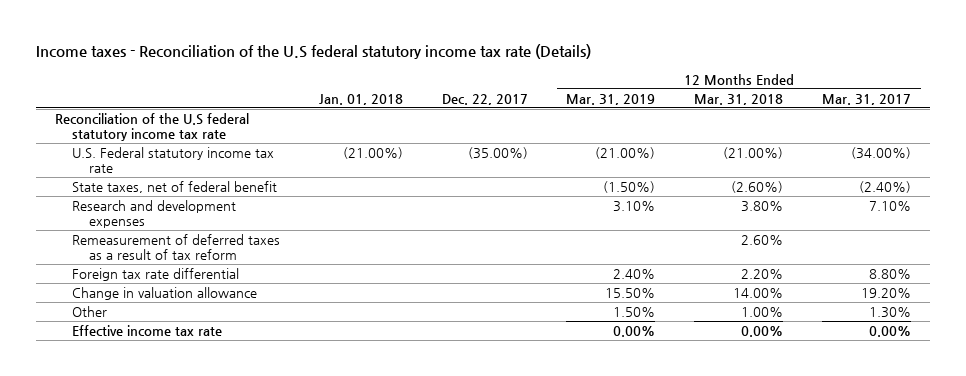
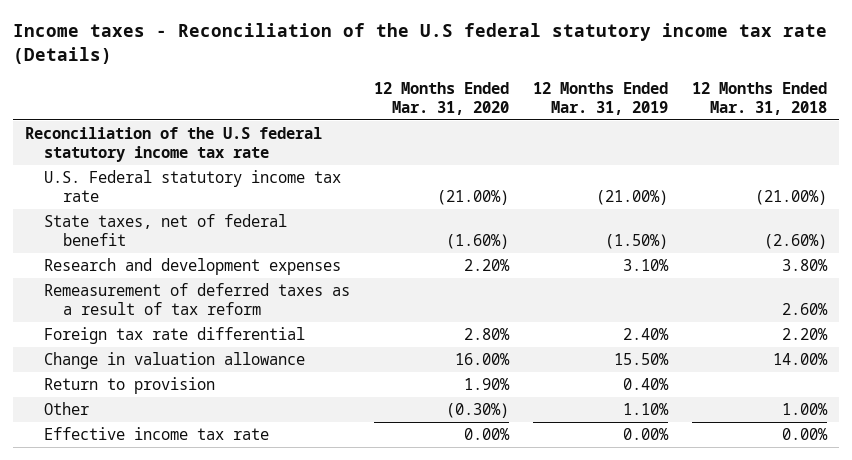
[318,93,403,105] Jan. 01, 2018 -> none
[441,93,528,105] Dec. 22, 2017 -> none
[821,93,911,105] Mar. 31, 2017 -> none
none -> [374,82,510,115] 12 Months Ended Mar. 31, 2020
none -> [43,377,215,395] Return to provision
[613,307,656,318] 1.50% -> [623,403,670,416] 1.10%

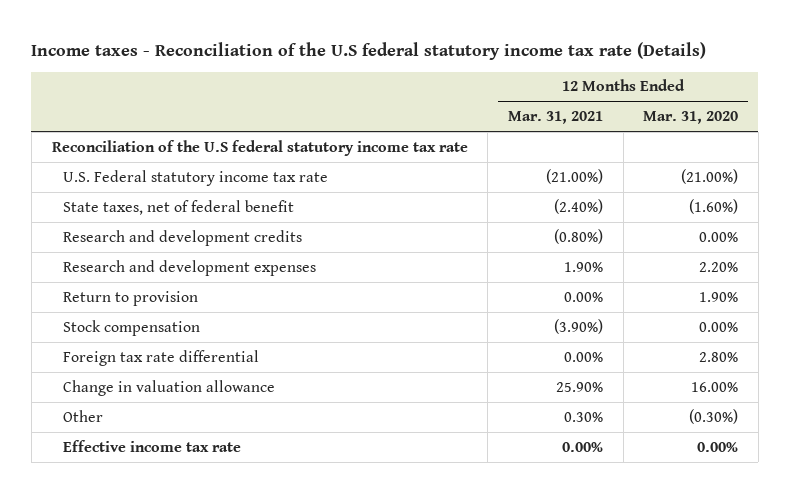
[533,82,669,115] 12 Months Ended Mar. 31, 2019 -> none
[692,82,828,115] 12 Months Ended Mar. 31, 2018 -> none
none -> [507,111,603,125] Mar. 31, 2021
none -> [63,229,303,246] Research and development credits
[43,283,350,315] Remeasurement of deferred taxes as a result of tax reform -> none
[43,377,215,395] Return to provision -> [63,290,199,306] Return to provision
none -> [63,319,201,336] Stock compensation

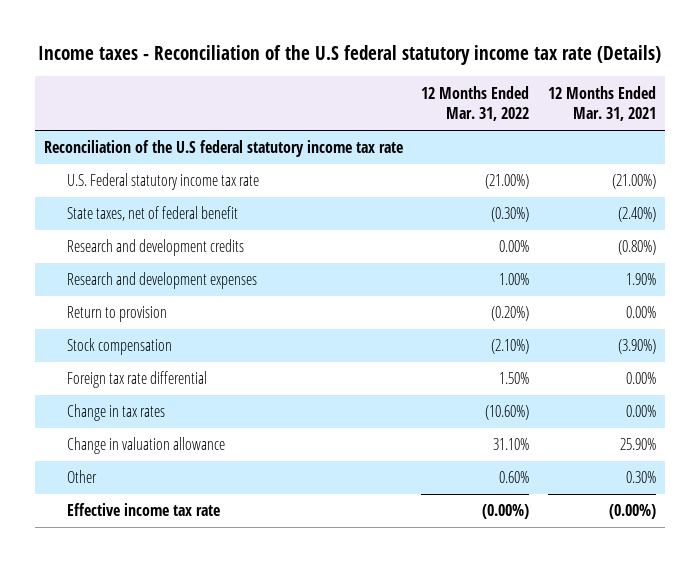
[643,111,739,125] Mar. 31, 2020 -> none
none -> [421,85,530,122] 12 Months Ended Mar. 31, 2022
none -> [67,404,166,422] Change in tax rates
[561,441,603,452] 0.00% -> [608,504,656,520] (0.00%)

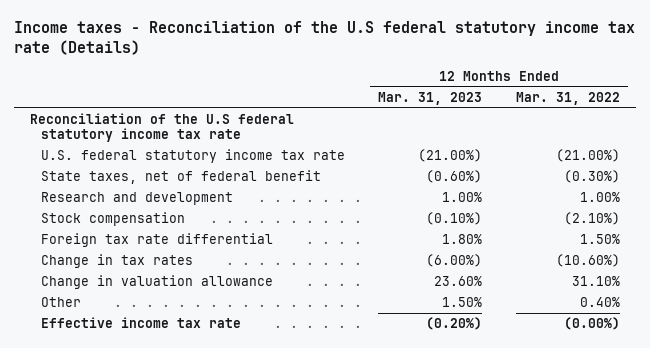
[547,85,656,122] 12 Months Ended Mar. 31, 2021 -> none
none -> [378,92,483,106] Mar. 31, 2023
[67,173,260,191] U.S. Federal statutory income tax rate -> [41,149,346,164] U.S. federal statutory income tax rate
[67,272,258,290] Research and development expenses -> none
[67,306,168,323] Return to provision -> none
[67,239,245,257] Research and development credits -> [41,192,234,206] Research and development
[499,240,530,253] 0.00% -> [579,192,620,203] 1.00%
[499,471,530,484] 0.60% -> [579,297,620,308] 0.40%

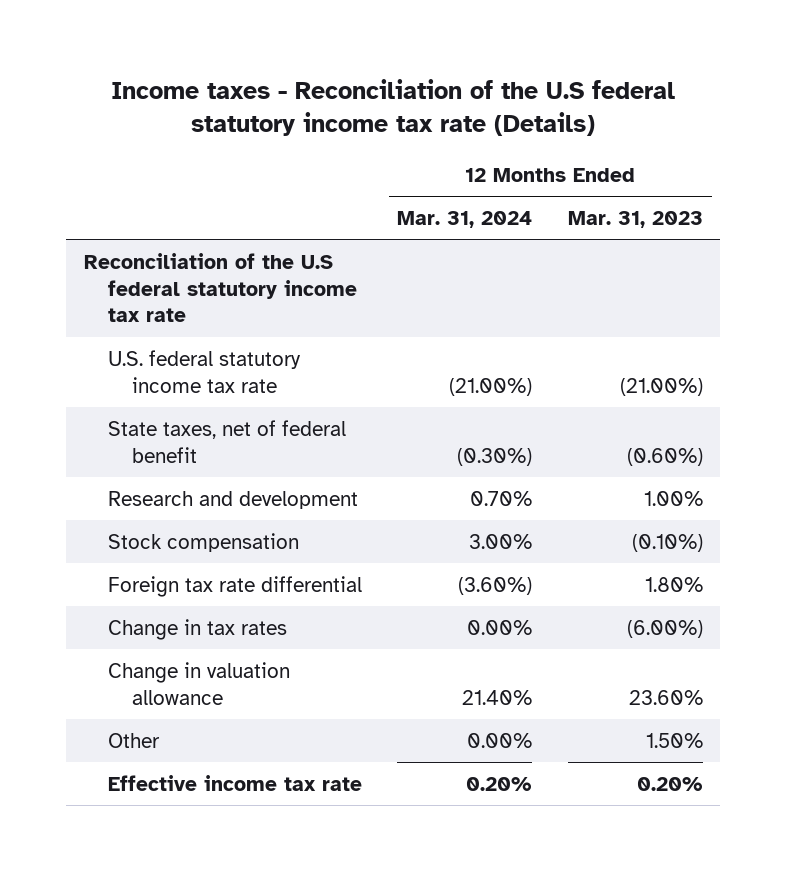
[515,92,620,106] Mar. 31, 2022 -> none
none -> [397,210,533,228] Mar. 31, 2024
[426,317,483,331] (0.20%) -> [636,776,703,791] 0.20%

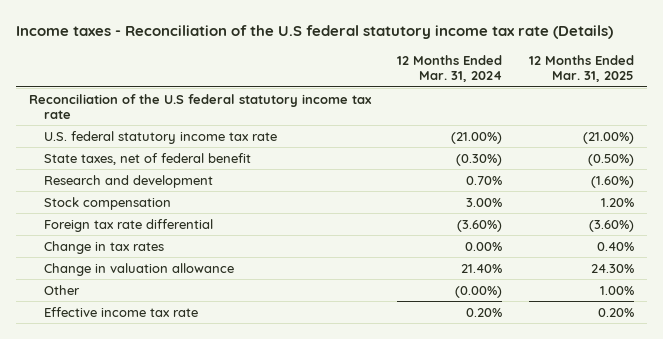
[567,210,703,228] Mar. 31, 2023 -> none
none -> [528,55,634,83] 12 Months Ended Mar. 31, 2025
[467,732,533,748] 0.00% -> [455,285,503,298] (0.00%)

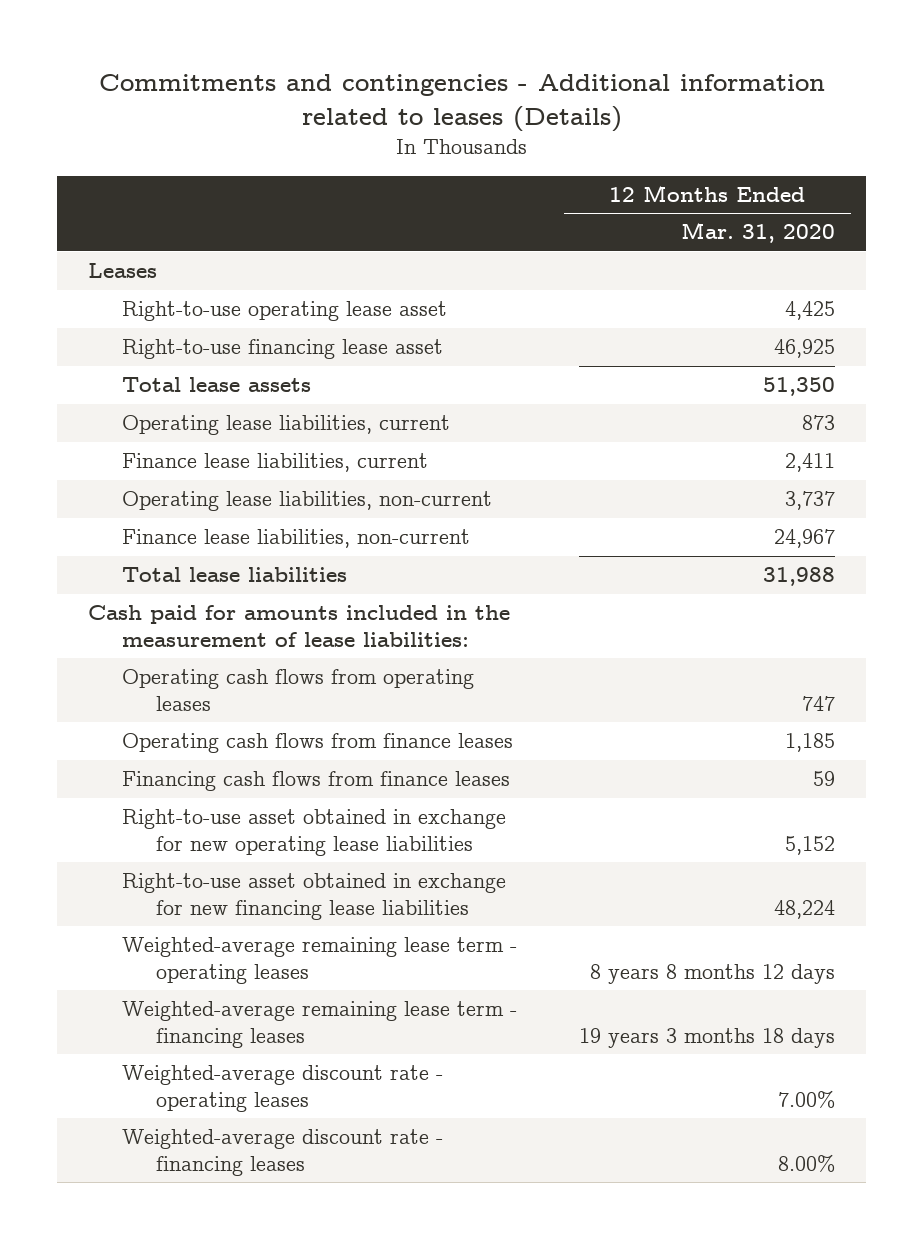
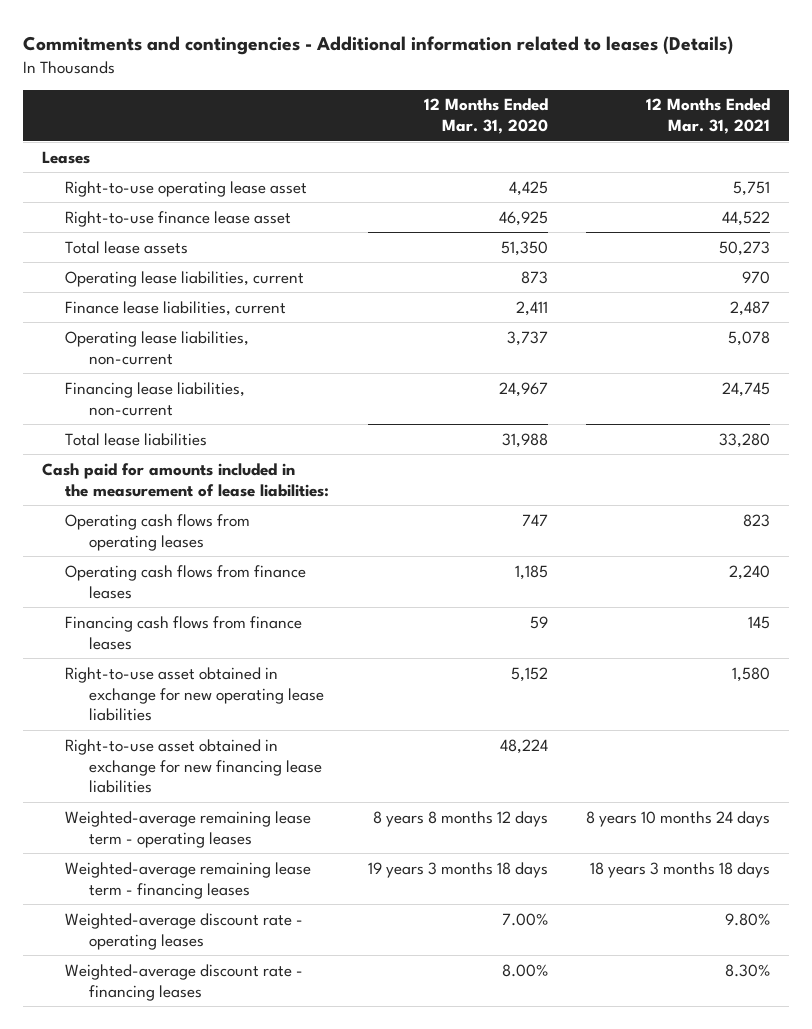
none -> [646,98,771,135] 12 Months Ended Mar. 31, 2021
[121,339,443,360] Right-to-use financing lease asset -> [65,210,292,227] Right-to-use finance lease asset
[121,529,470,549] Finance lease liabilities, non-current -> [65,381,246,416] Financing lease liabilities, non-current

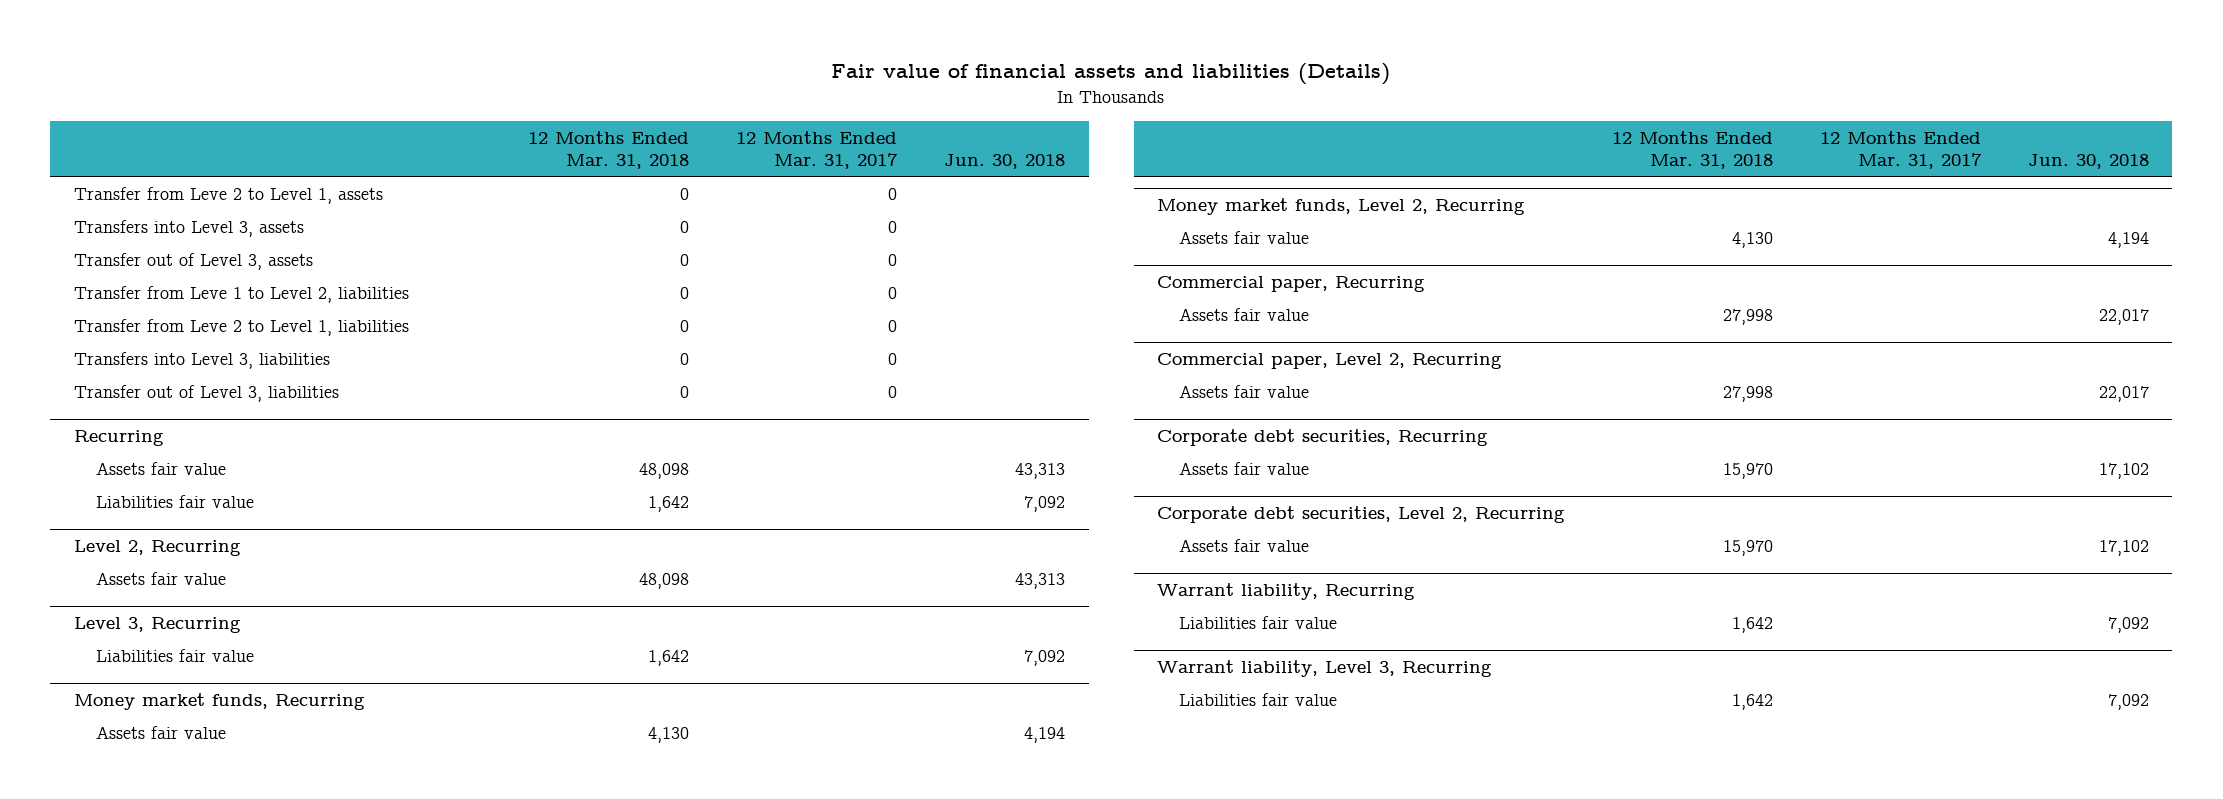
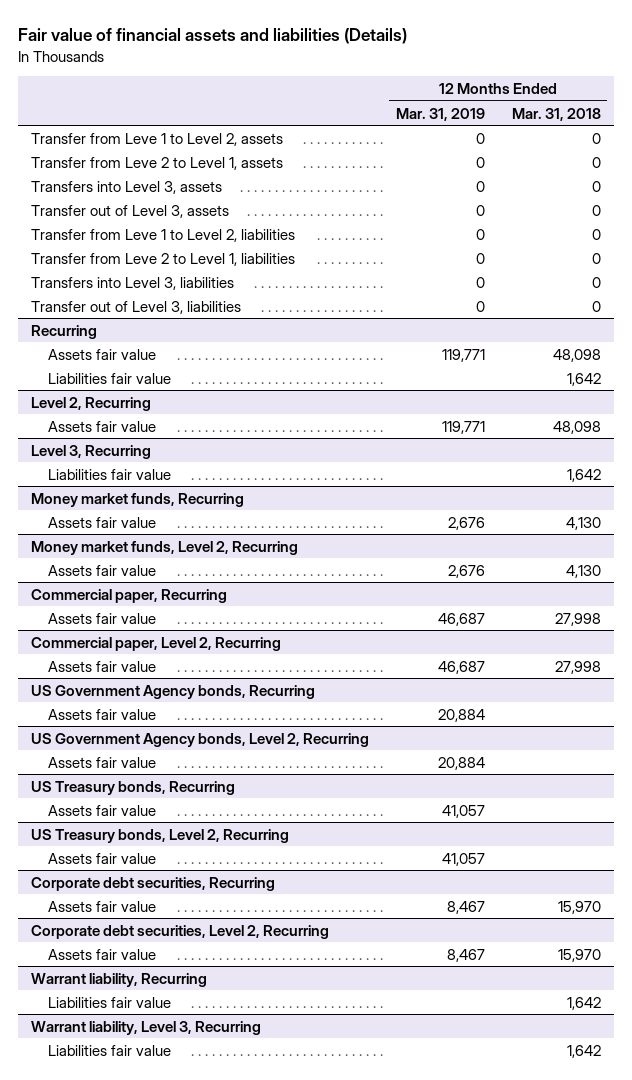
[736,130,899,169] 12 Months Ended Mar. 31, 2017 -> none
[944,153,1066,169] Jun. 30, 2018 -> none
none -> [396,107,486,121] Mar. 31, 2019
none -> [31,132,284,146] Transfer from Leve 1 to Level 2, assets
none -> [31,684,316,699] US Government Agency bonds, Recurring
none -> [47,708,156,720] Assets fair value
none -> [31,732,370,747] US Government Agency bonds, Level 2, Recurring
none -> [47,756,156,768] Assets fair value
none -> [31,780,236,795] US Treasury bonds, Recurring
none -> [47,804,156,816] Assets fair value
none -> [31,828,290,843] US Treasury bonds, Level 2, Recurring
none -> [47,852,156,864] Assets fair value

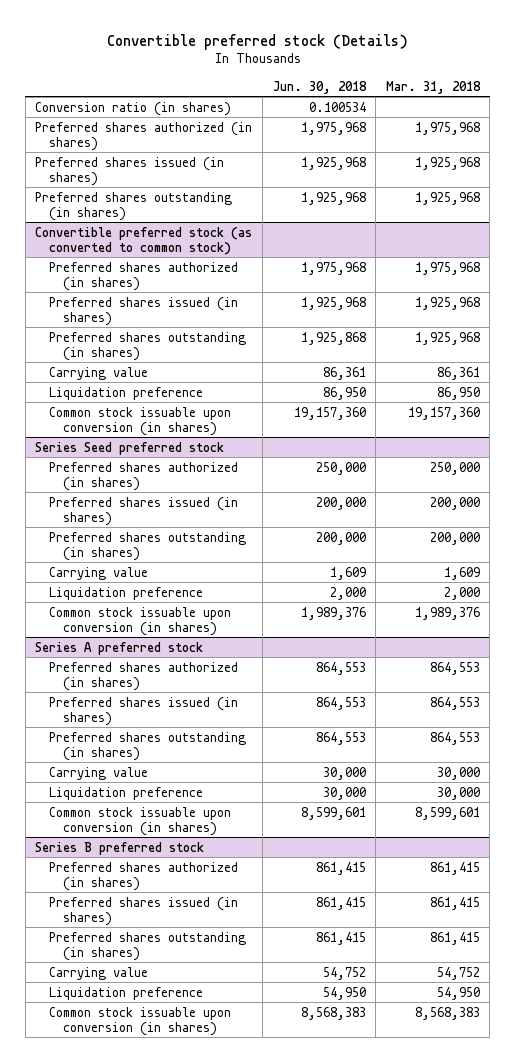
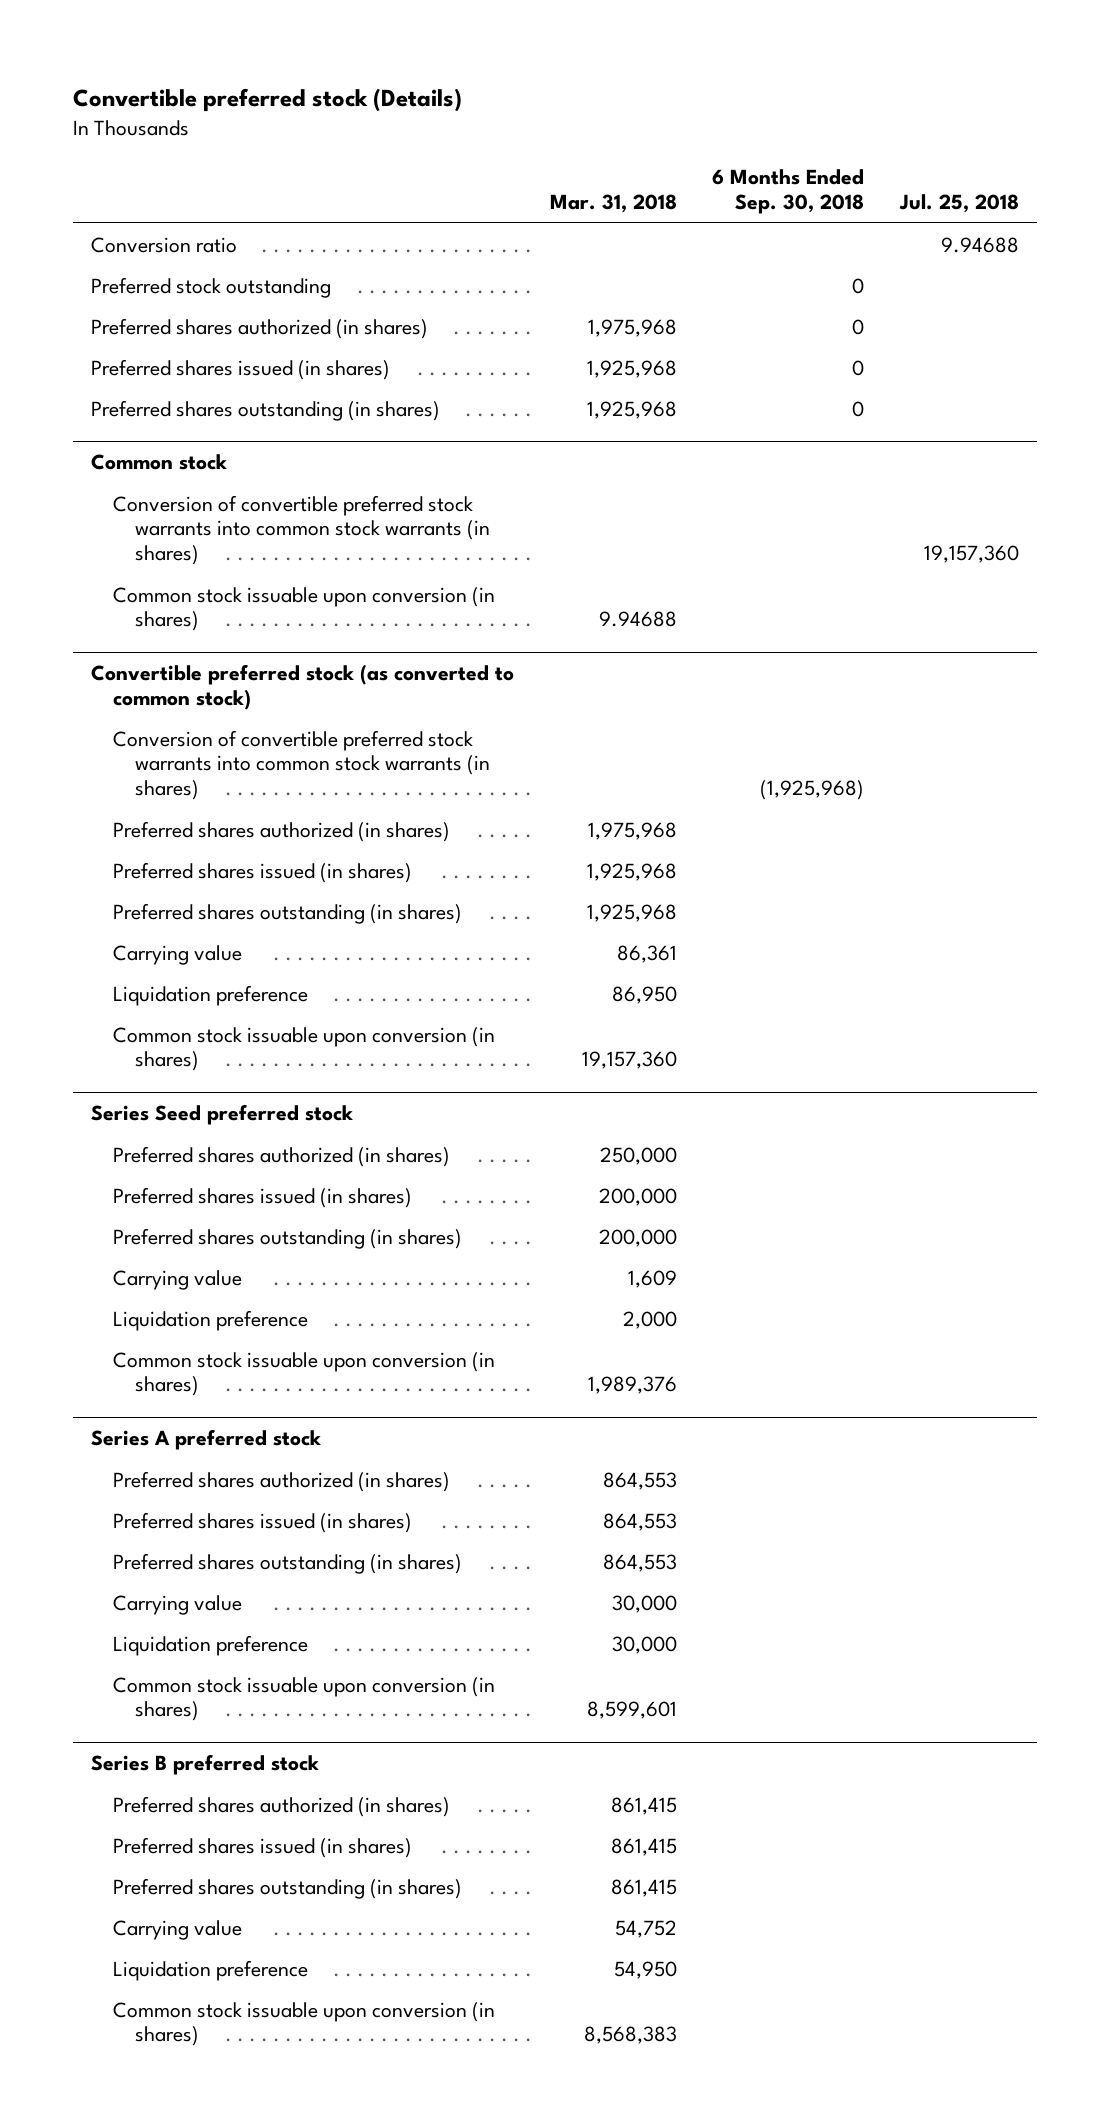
[272,80,367,94] Jun. 30, 2018 -> none
none -> [712,169,865,215] 6 Months Ended Sep. 30, 2018
none -> [899,194,1020,214] Jul. 25, 2018
[35,101,232,116] Conversion ratio (in shares) -> [90,236,237,253] Conversion ratio
none -> [90,276,331,298] Preferred stock outstanding
none -> [90,454,227,471] Common stock
none -> [113,494,491,566] Conversion of convertible preferred stock warrants into common stock warrants (in shares)
none -> [113,586,496,632] Common stock issuable upon conversion (in shares)
none -> [113,729,491,801] Conversion of convertible preferred stock warrants into common stock warrants (in shares)

